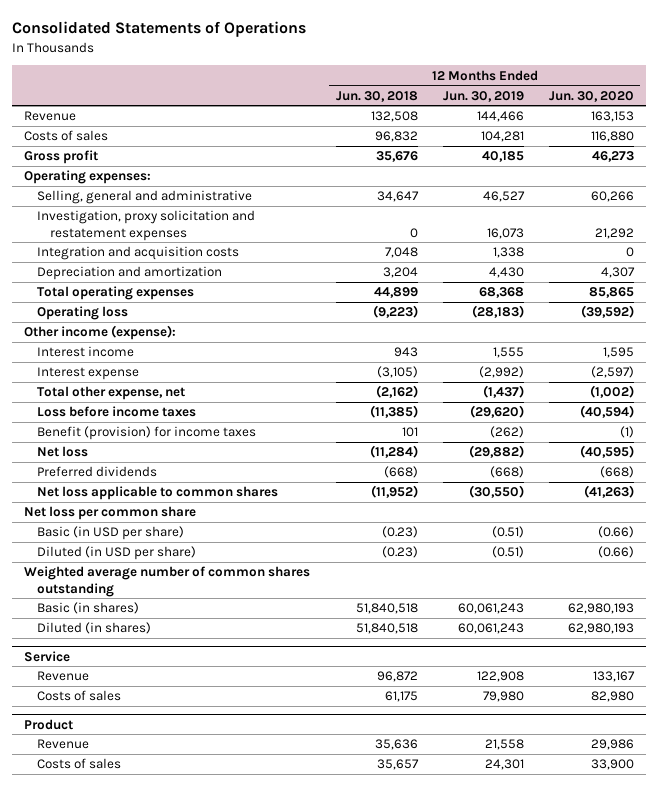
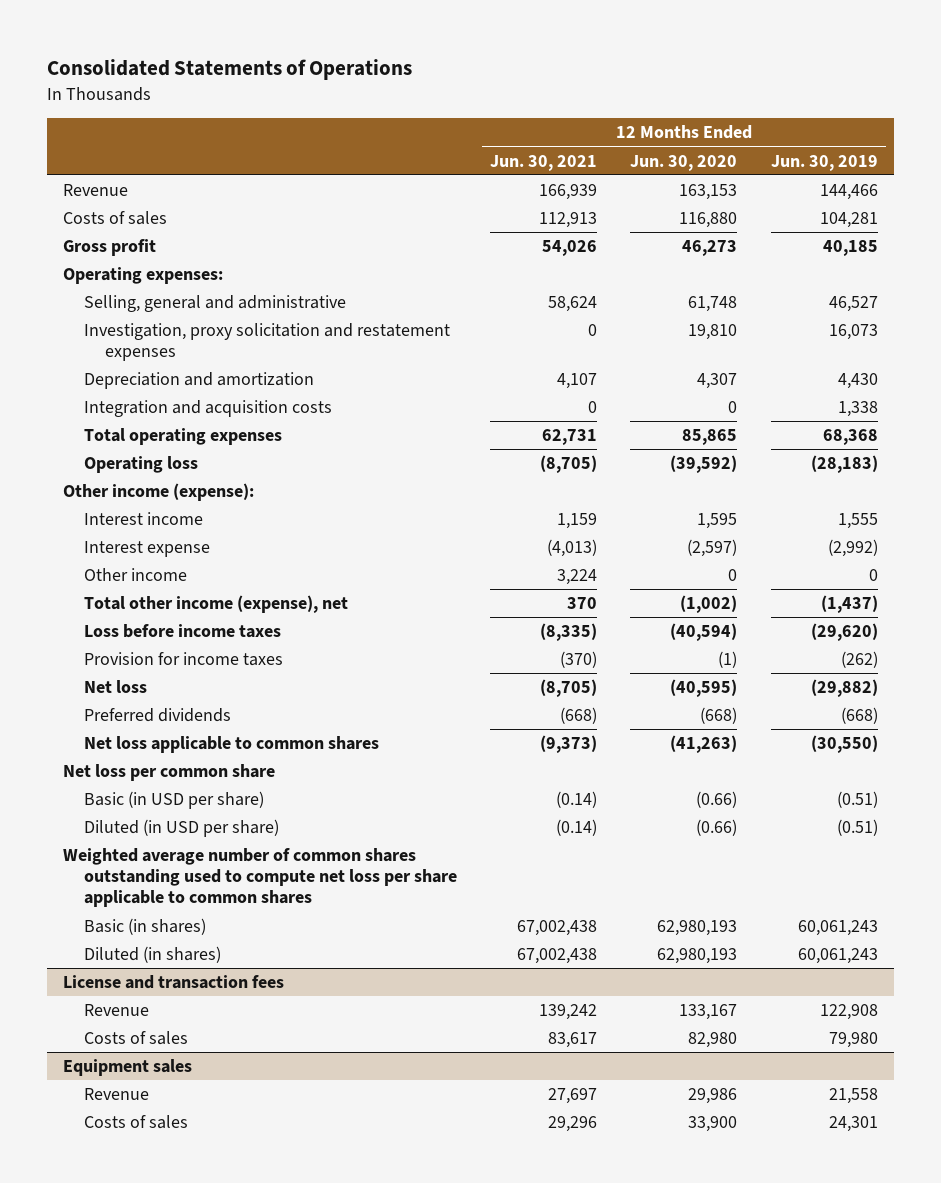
[335,90,418,102] Jun. 30, 2018 -> none
none -> [490,154,598,171] Jun. 30, 2021
[590,191,634,203] 60,266 -> [688,296,738,313] 61,748
[594,227,634,239] 21,292 -> [688,324,738,341] 19,810
[37,246,240,261] Integration and acquisition costs -> [84,400,333,418] Integration and acquisition costs
none -> [84,568,188,582] Other income
[37,386,186,401] Total other expense, net -> [84,595,349,614] Total other income (expense), net
[37,426,257,441] Benefit (provision) for income taxes -> [84,652,284,667] Provision for income taxes
[24,566,311,597] Weighted average number of common shares outstanding -> [63,848,458,908] Weighted average number of common shares outstanding used to compute net loss per share applicable to common shares
[24,650,71,662] Service -> [63,975,285,990] License and transaction fees
[24,718,74,730] Product -> [63,1059,193,1077] Equipment sales

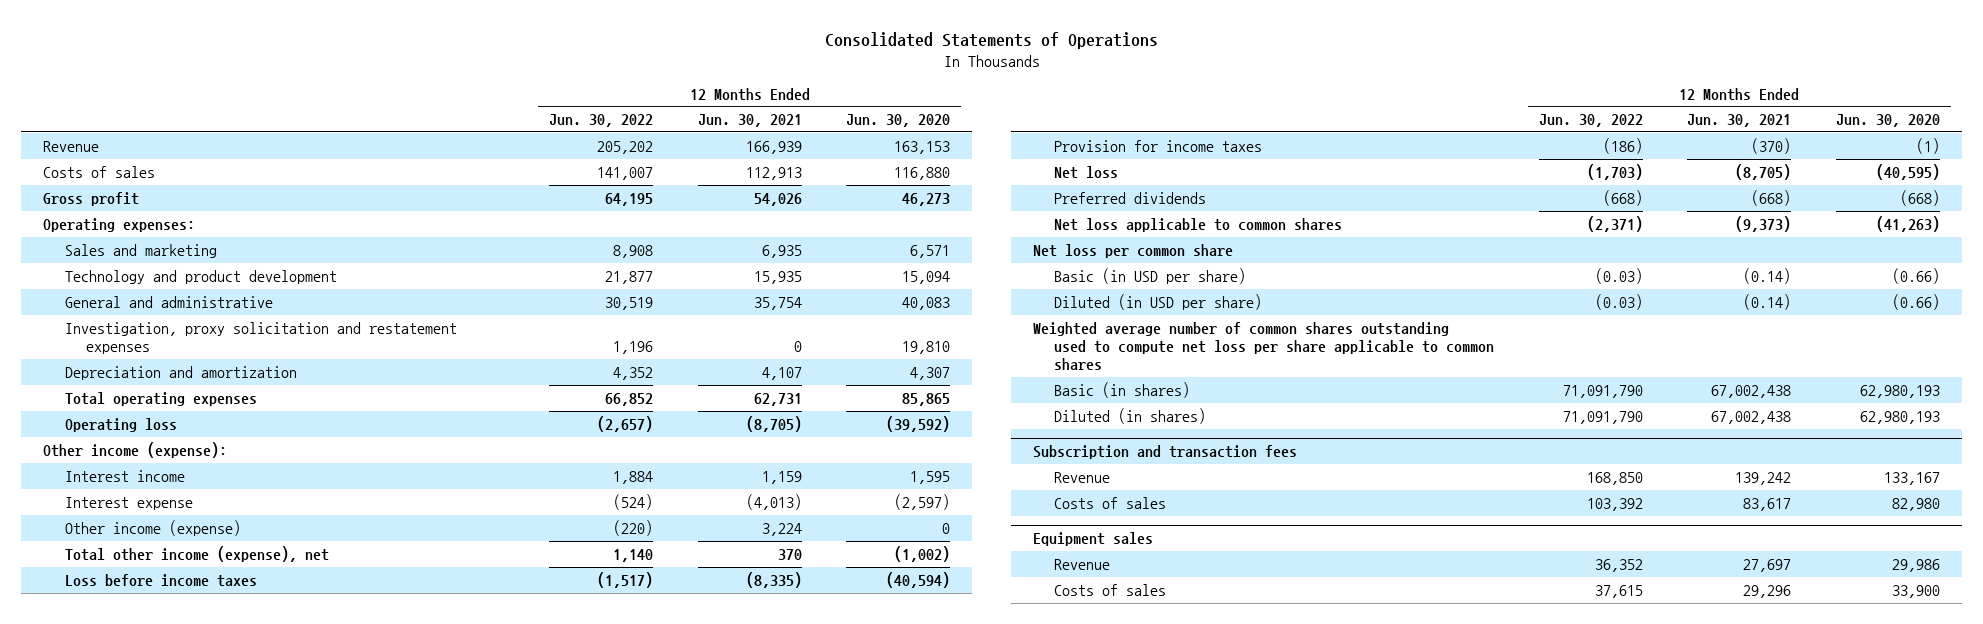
[770,154,878,171] Jun. 30, 2019 -> none
none -> [549,114,654,128] Jun. 30, 2022
none -> [64,243,217,258] Sales and marketing
none -> [64,269,337,284] Technology and product development
[84,295,347,313] Selling, general and administrative -> [64,295,273,308] General and administrative
[548,296,598,313] 58,624 -> [753,296,802,310] 35,754
[688,296,738,313] 61,748 -> [902,296,951,310] 40,083
[84,400,333,418] Integration and acquisition costs -> none
[84,568,188,582] Other income -> [64,519,241,536] Other income (expense)
[63,975,285,990] License and transaction fees -> [1032,444,1297,459] Subscription and transaction fees

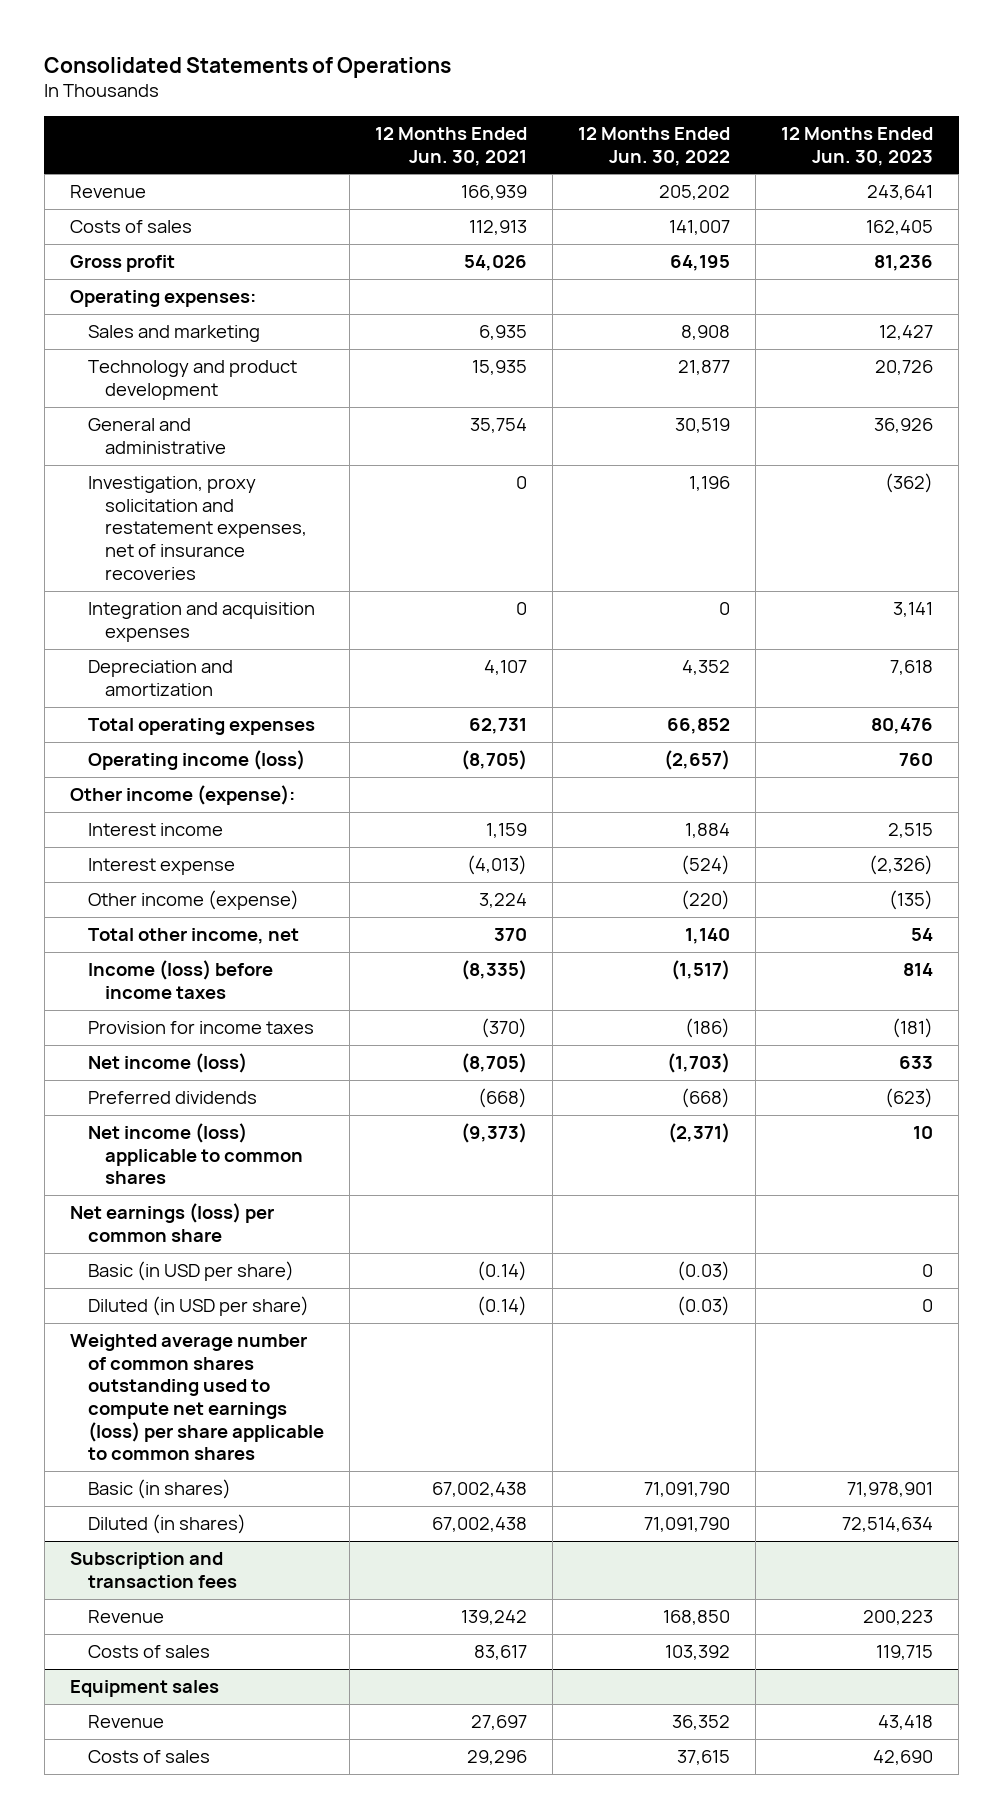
[846,114,951,128] Jun. 30, 2020 -> none
none -> [781,126,934,166] 12 Months Ended Jun. 30, 2023
[64,321,457,354] Investigation, proxy solicitation and restatement expenses -> [87,476,308,580] Investigation, proxy solicitation and restatement expenses, net of insurance recoveries
none -> [87,602,315,642] Integration and acquisition expenses
[64,417,177,432] Operating loss -> [87,750,305,771] Operating income (loss)
[64,545,329,562] Total other income (expense), net -> [87,928,299,945] Total other income, net
[64,573,257,587] Loss before income taxes -> [87,960,273,999] Income (loss) before income taxes
[1054,165,1119,179] Net loss -> [87,1053,247,1074] Net income (loss)
[1054,217,1343,232] Net loss applicable to common shares -> [87,1123,304,1185] Net income (loss) applicable to common shares
[1032,243,1233,258] Net loss per common share -> [69,1203,274,1242] Net earnings (loss) per common share
[1032,321,1495,370] Weighted average number of common shares outstanding used to compute net loss per share applicable to common shares -> [69,1334,324,1461] Weighted average number of common shares outstanding used to compute net earnings (loss) per share applicable to common shares

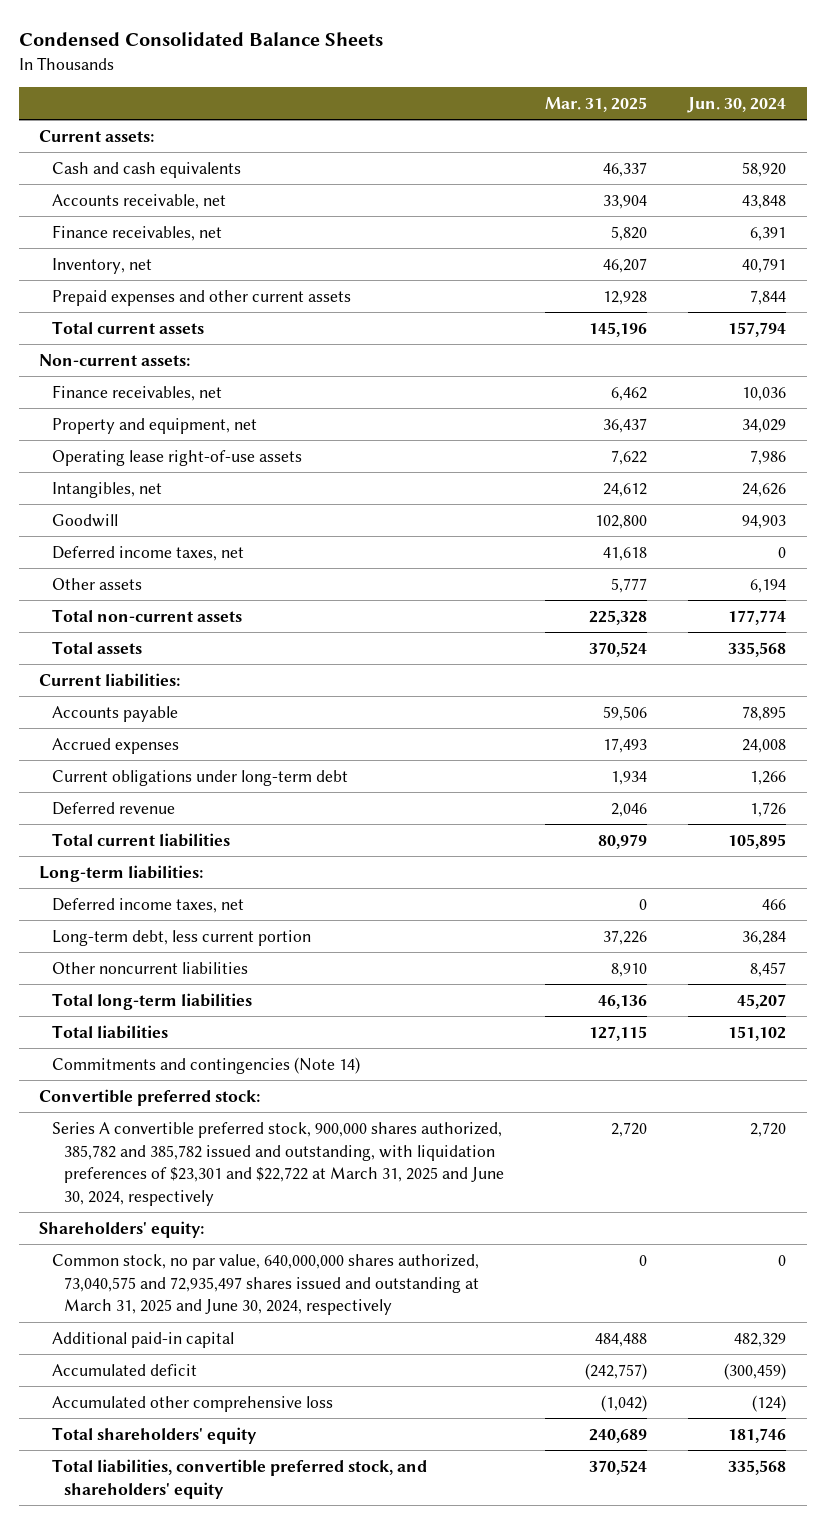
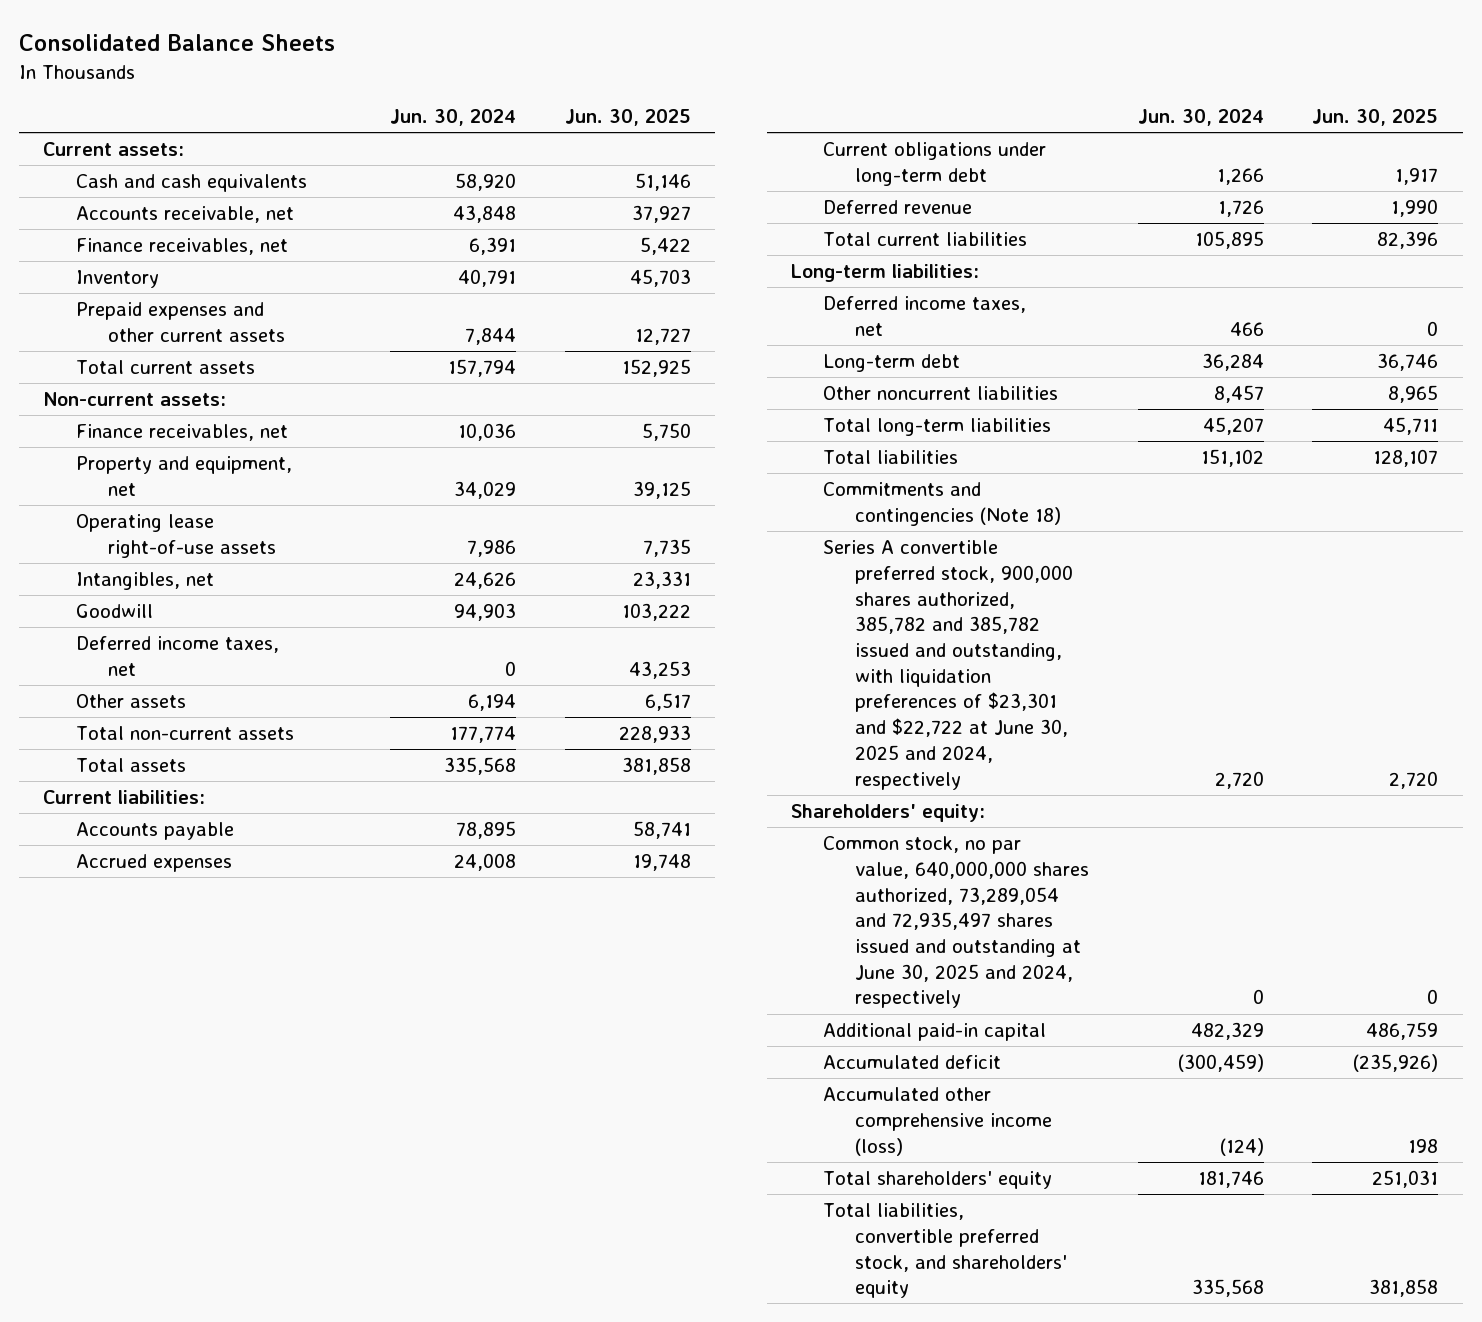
[18,31,383,46] Condensed Consolidated Balance Sheets -> [19,34,336,52] Consolidated Balance Sheets
[545,96,648,112] Mar. 31, 2025 -> none
none -> [564,109,691,127] Jun. 30, 2025
[51,257,152,274] Inventory, net -> [75,270,159,289] Inventory
[51,929,311,946] Long-term debt, less current portion -> [823,354,961,373] Long-term debt
[39,1088,261,1106] Convertible preferred stock: -> none
[51,1056,360,1074] Commitments and contingencies (Note 14) -> [823,482,1062,526] Commitments and contingencies (Note 18)
[51,1121,505,1206] Series A convertible preferred stock, 900,000 shares authorized, 385,782 and 385,782 issued and outstanding, with liquidation preferences of $23,301 and $22,722 at March 31, 2025 and June 30, 2024, respectively -> [823,540,1074,790] Series A convertible preferred stock, 900,000 shares authorized, 385,782 and 385,782 issued and outstanding, with liquidation preferences of $23,301 and $22,722 at June 30, 2025 and 2024, respectively
[51,1253,480,1316] Common stock, no par value, 640,000,000 shares authorized, 73,040,575 and 72,935,497 shares issued and outstanding at March 31, 2025 and June 30, 2024, respectively -> [823,836,1090,1009] Common stock, no par value, 640,000,000 shares authorized, 73,289,054 and 72,935,497 shares issued and outstanding at June 30, 2025 and 2024, respectively
[51,1395,333,1412] Accumulated other comprehensive loss -> [823,1087,1053,1156] Accumulated other comprehensive income (loss)

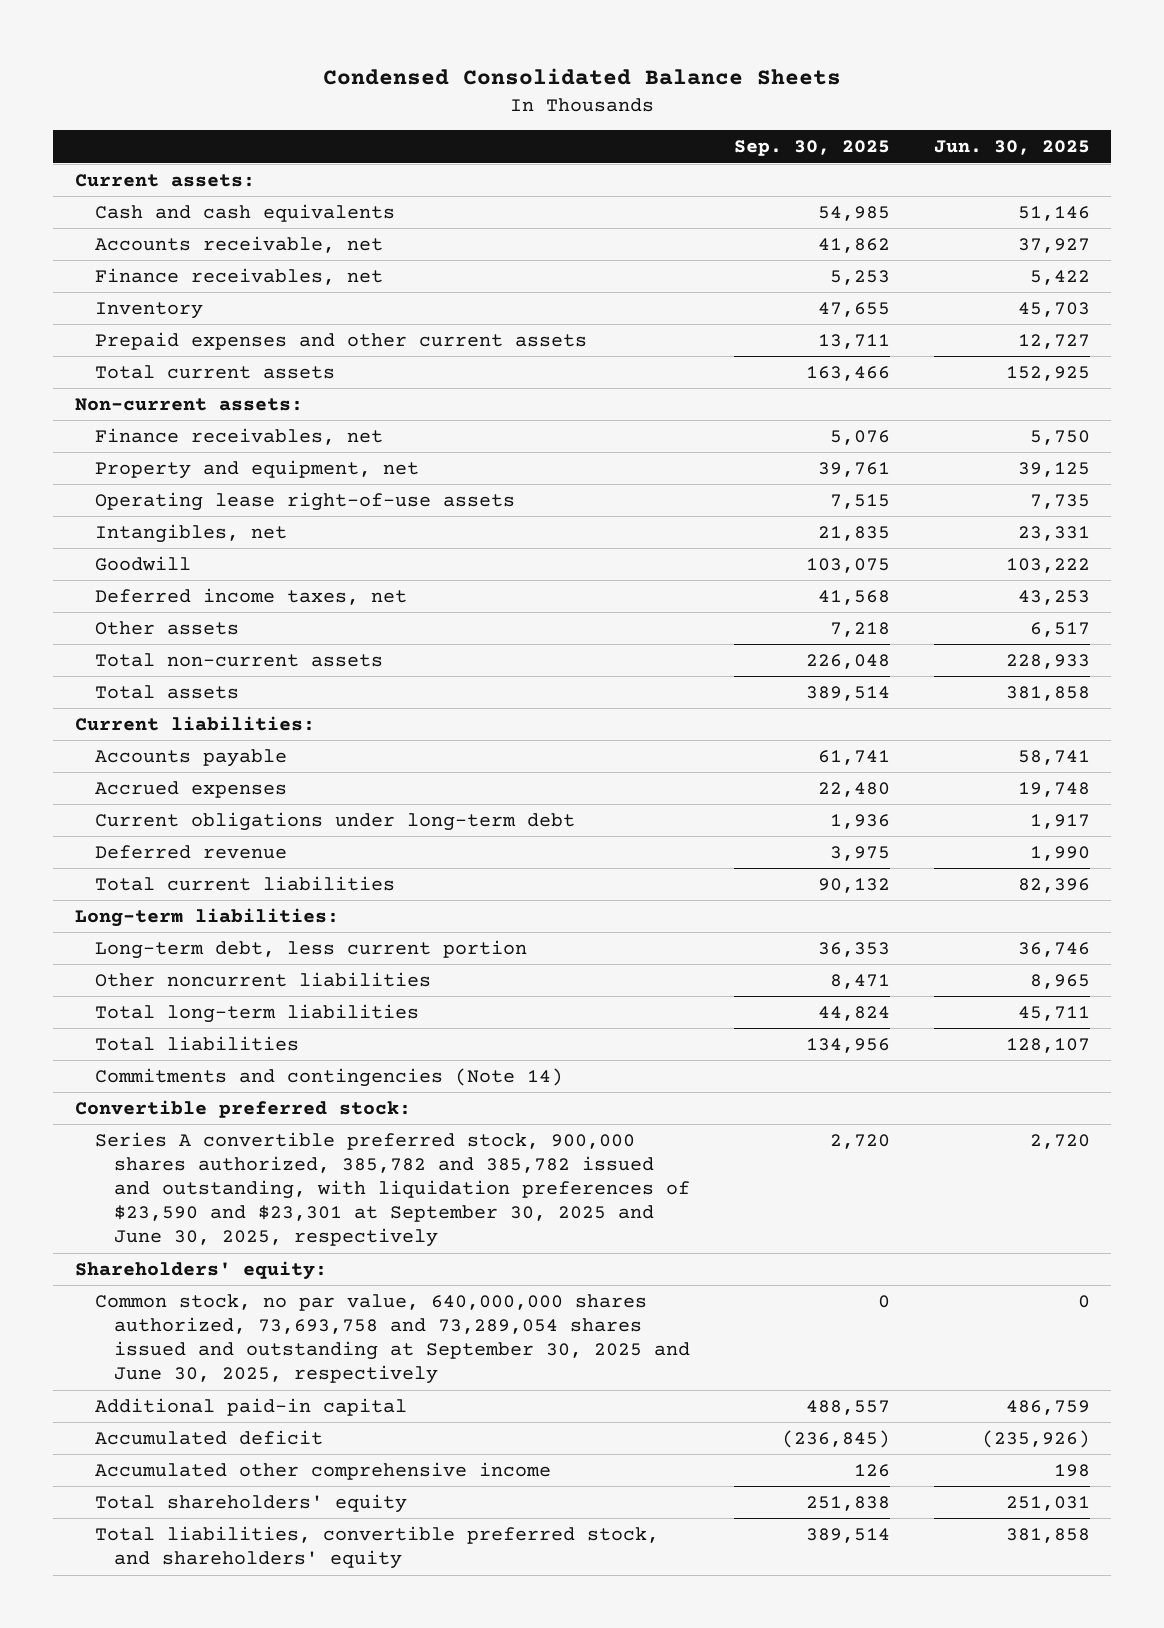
[19,34,336,52] Consolidated Balance Sheets -> [323,67,842,85] Condensed Consolidated Balance Sheets
[390,109,517,127] Jun. 30, 2024 -> none
none -> [733,140,890,157] Sep. 30, 2025
[823,296,1027,336] Deferred income taxes, net -> none
[823,354,961,373] Long-term debt -> [94,939,527,959] Long-term debt, less current portion
[823,482,1062,526] Commitments and contingencies (Note 18) -> [94,1067,563,1087] Commitments and contingencies (Note 14)
none -> [74,1099,411,1118] Convertible preferred stock:
[823,540,1074,790] Series A convertible preferred stock, 900,000 shares authorized, 385,782 and 385,782 issued and outstanding, with liquidation preferences of $23,301 and $22,722 at June 30, 2025 and 2024, respectively -> [94,1131,691,1248] Series A convertible preferred stock, 900,000 shares authorized, 385,782 and 385,782 issued and outstanding, with liquidation preferences of $23,590 and $23,301 at September 30, 2025 and June 30, 2025, respectively
[823,836,1090,1009] Common stock, no par value, 640,000,000 shares authorized, 73,289,054 and 72,935,497 shares issued and outstanding at June 30, 2025 and 2024, respectively -> [94,1293,691,1385] Common stock, no par value, 640,000,000 shares authorized, 73,693,758 and 73,289,054 shares issued and outstanding at September 30, 2025 and June 30, 2025, respectively
[823,1087,1053,1156] Accumulated other comprehensive income (loss) -> [94,1461,551,1480] Accumulated other comprehensive income

